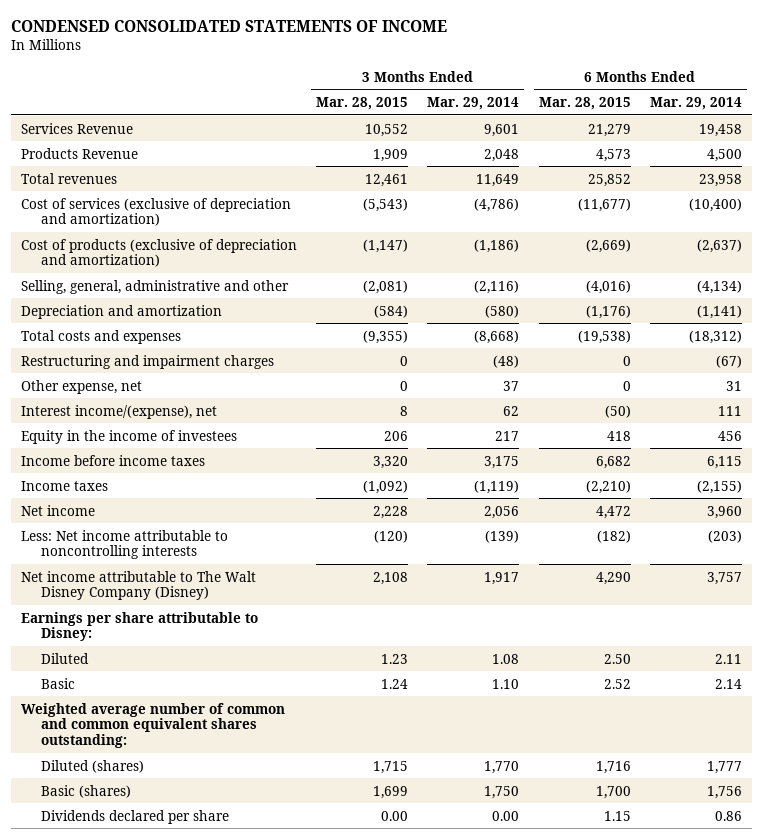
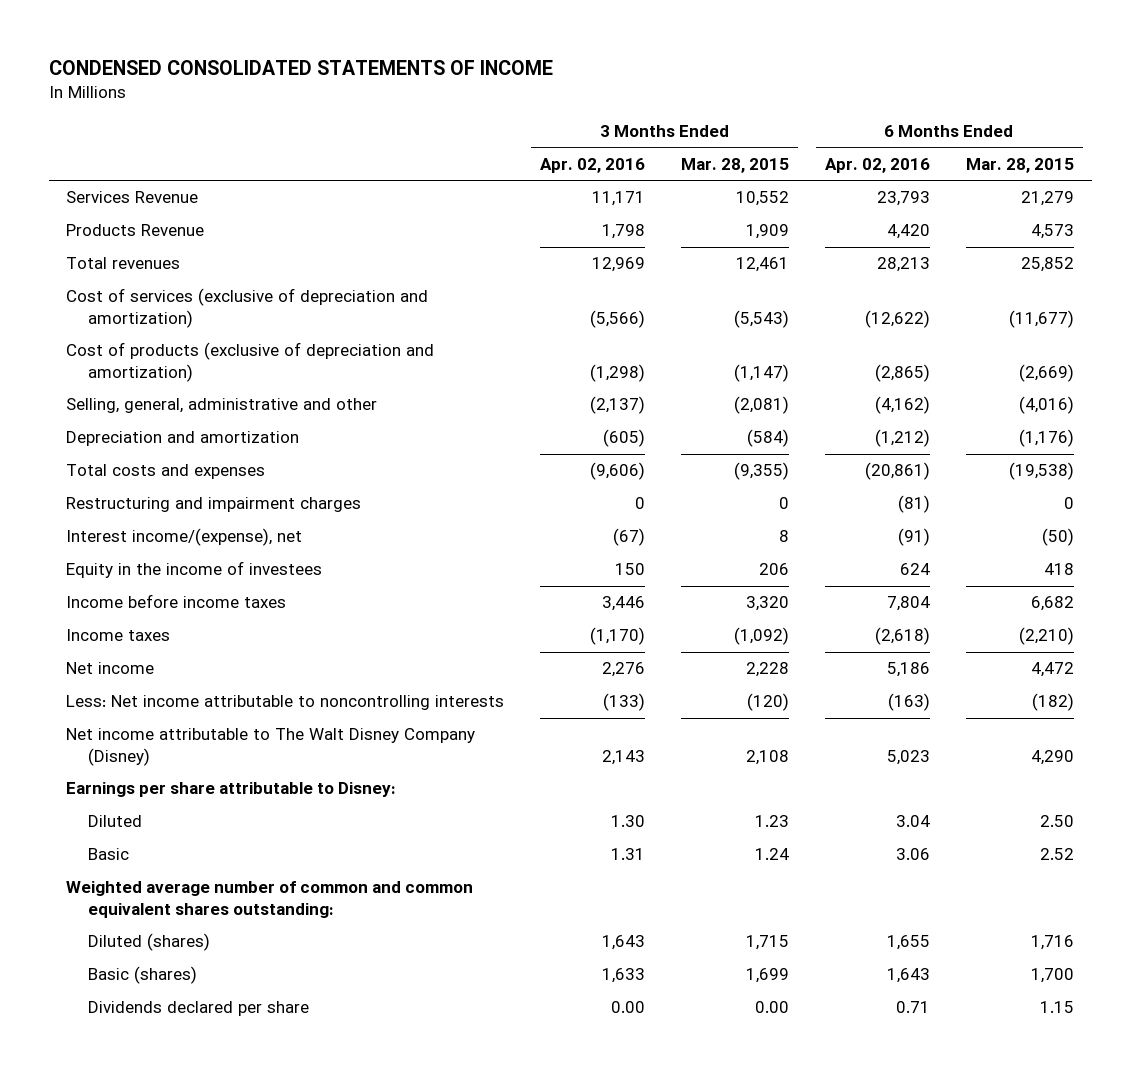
[427,96,520,110] Mar. 29, 2014 -> none
[650,96,743,110] Mar. 29, 2014 -> none
none -> [540,157,646,173] Apr. 02, 2016
none -> [825,157,931,173] Apr. 02, 2016
[20,379,142,394] Other expense, net -> none

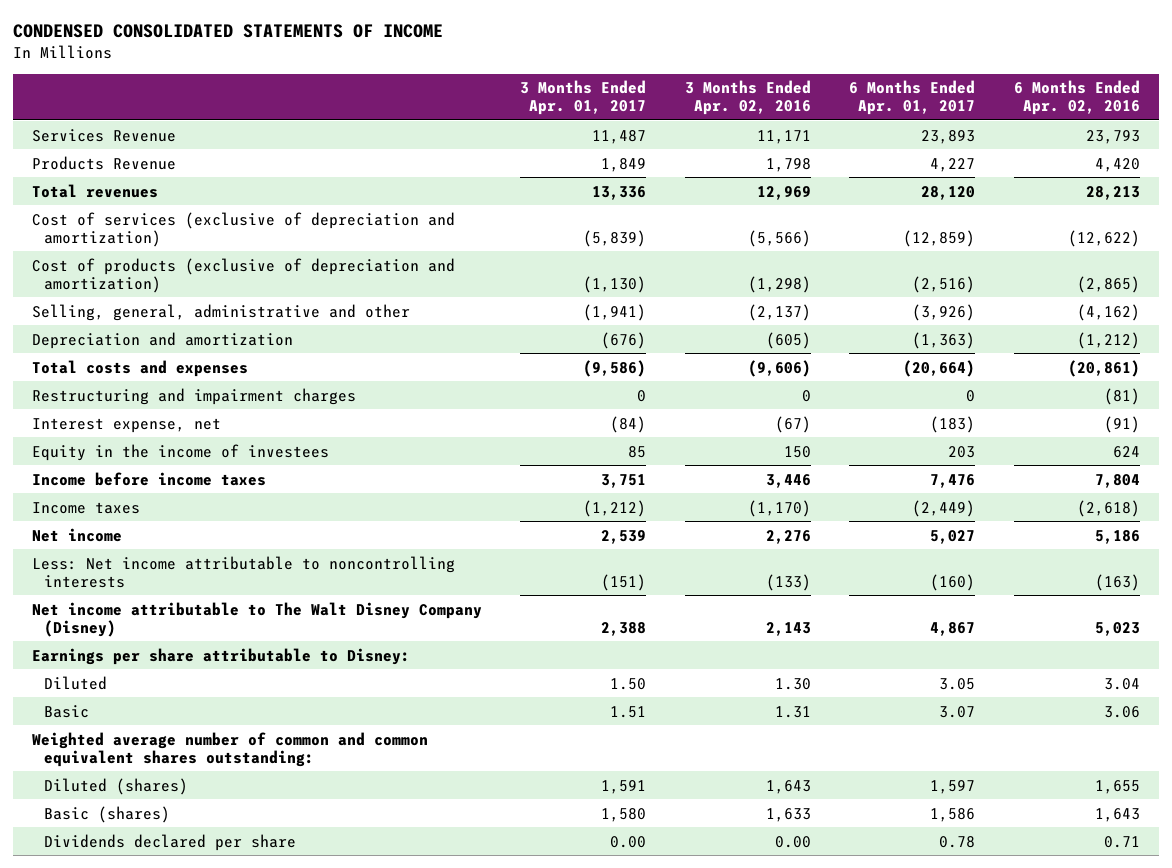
[681,157,790,173] Mar. 28, 2015 -> none
[965,157,1074,173] Mar. 28, 2015 -> none
none -> [520,80,647,116] 3 Months Ended Apr. 01, 2017
none -> [849,80,976,116] 6 Months Ended Apr. 01, 2017
[66,528,303,547] Interest income/(expense), net -> [32,417,222,433] Interest expense, net

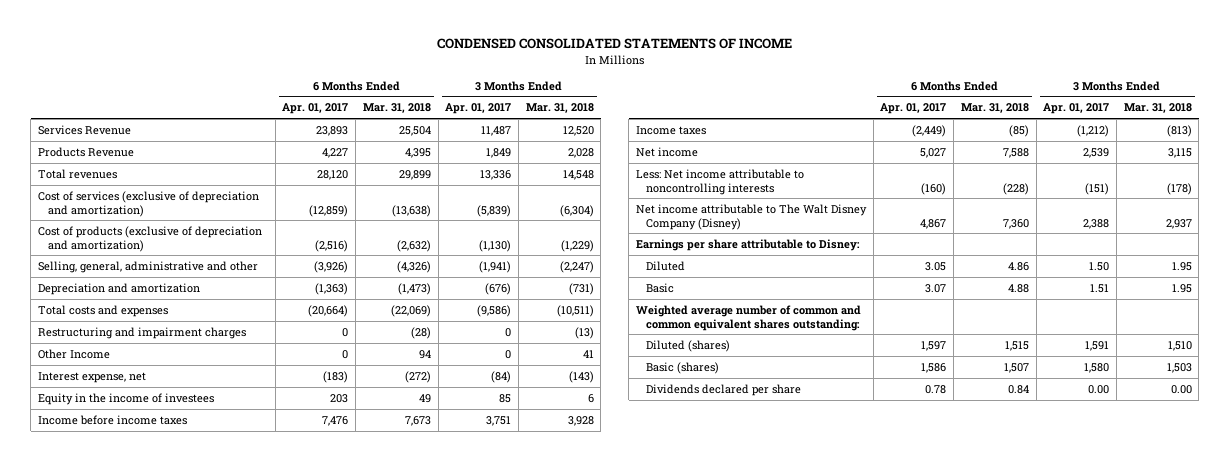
[684,80,811,116] 3 Months Ended Apr. 02, 2016 -> none
[1013,80,1140,116] 6 Months Ended Apr. 02, 2016 -> none
none -> [362,103,431,114] Mar. 31, 2018
none -> [525,103,594,114] Mar. 31, 2018
none -> [38,348,111,359] Other Income

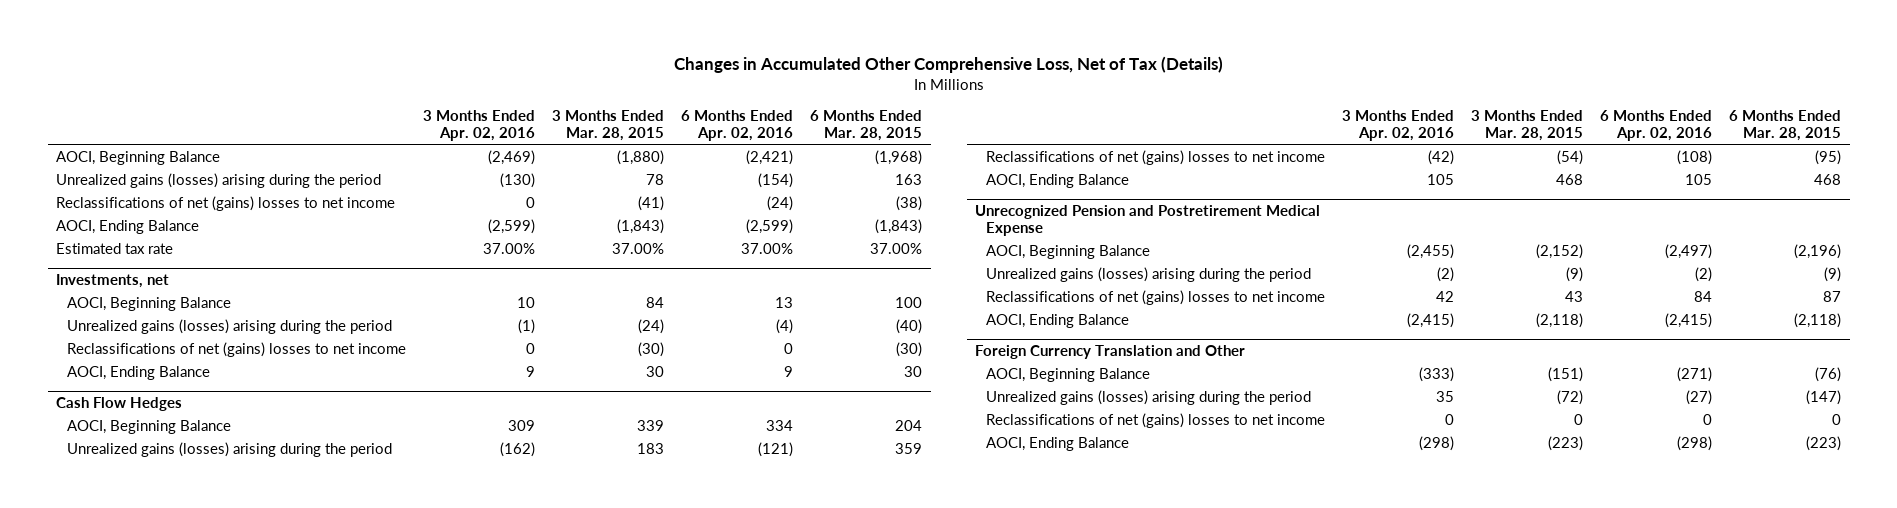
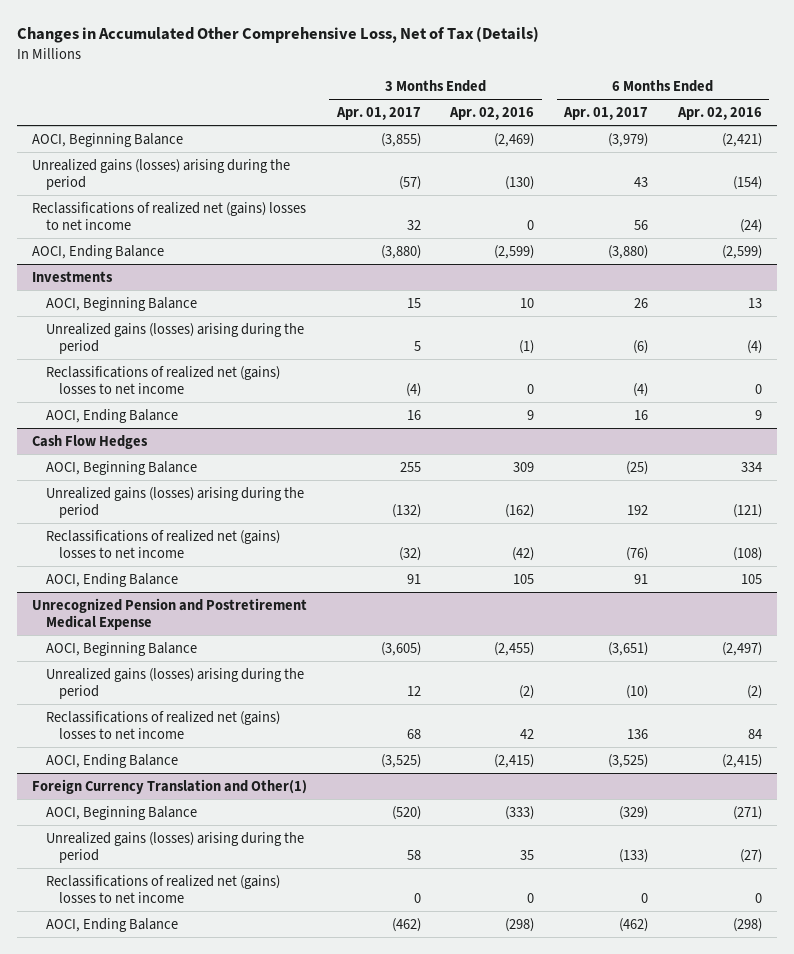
[552,109,665,141] 3 Months Ended Mar. 28, 2015 -> none
[810,109,923,141] 6 Months Ended Mar. 28, 2015 -> none
none -> [335,107,421,121] Apr. 01, 2017
none -> [563,107,649,121] Apr. 01, 2017
[56,195,396,211] Reclassifications of net (gains) losses to net income -> [31,201,306,231] Reclassifications of realized net (gains) losses to net income
[56,242,174,254] Estimated tax rate -> none
[56,274,170,289] Investments, net -> [31,270,113,282] Investments
[67,341,407,357] Reclassifications of net (gains) losses to net income -> [45,365,280,395] Reclassifications of realized net (gains) losses to net income
[986,149,1326,165] Reclassifications of net (gains) losses to net income -> [45,529,280,559] Reclassifications of realized net (gains) losses to net income
[986,289,1326,305] Reclassifications of net (gains) losses to net income -> [45,710,280,740] Reclassifications of realized net (gains) losses to net income
[975,345,1246,360] Foreign Currency Translation and Other -> [31,778,307,794] Foreign Currency Translation and Other(1)
[986,412,1326,428] Reclassifications of net (gains) losses to net income -> [45,874,280,904] Reclassifications of realized net (gains) losses to net income

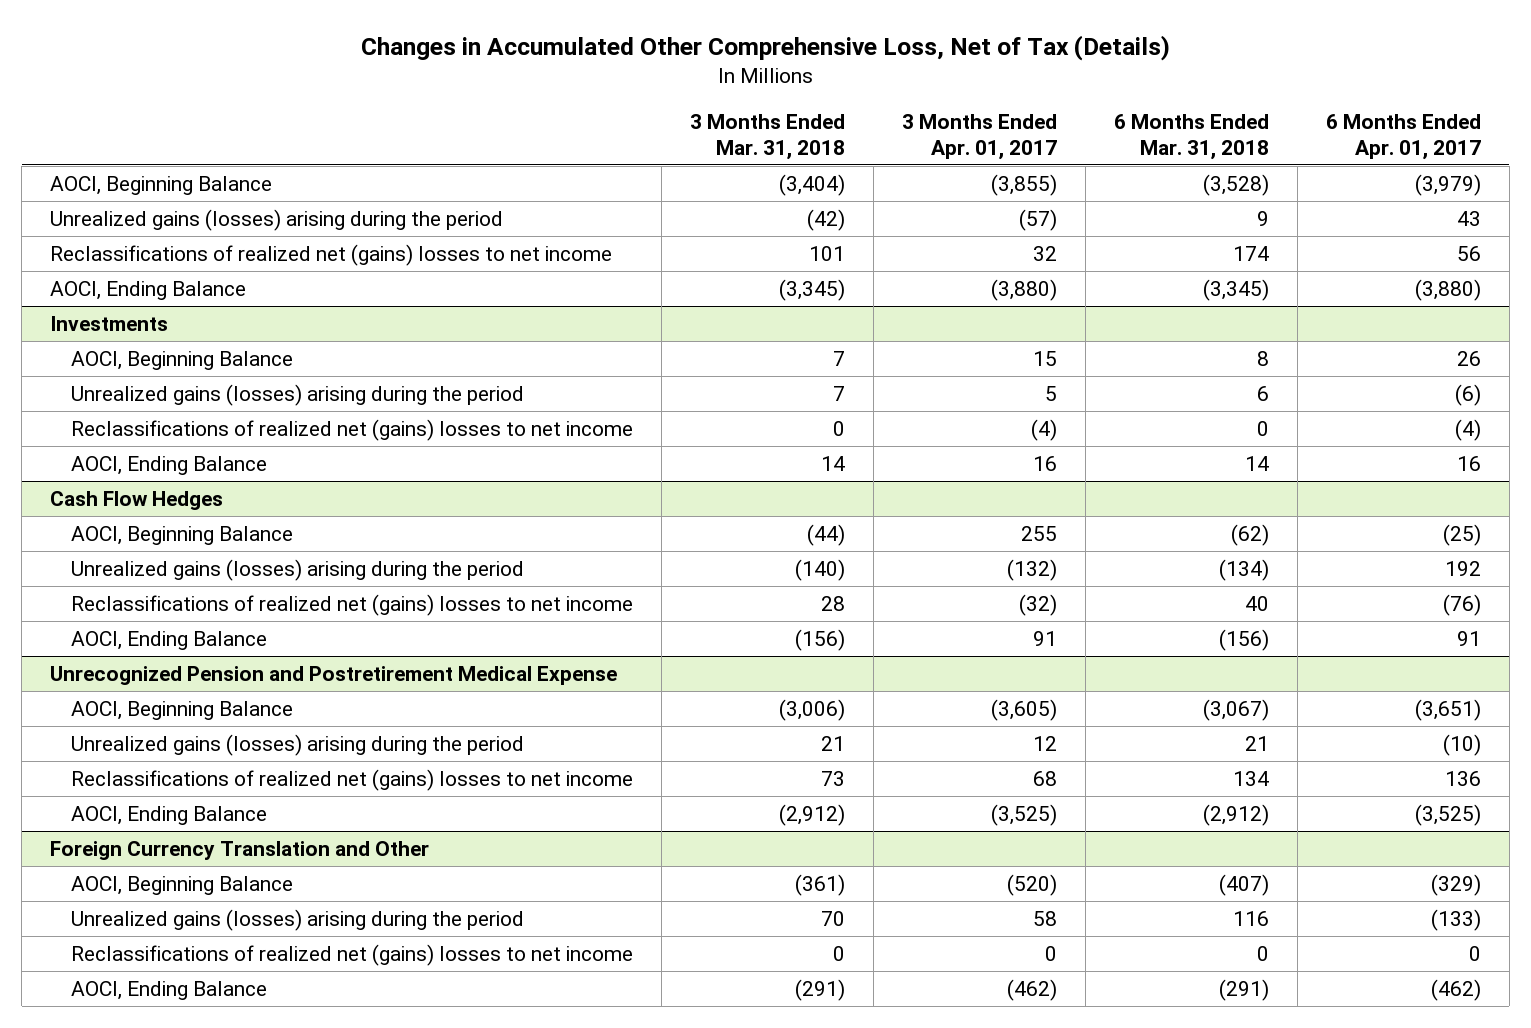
[449,107,535,121] Apr. 02, 2016 -> none
[676,107,762,121] Apr. 02, 2016 -> none
none -> [689,113,845,160] 3 Months Ended Mar. 31, 2018
none -> [1113,113,1269,160] 6 Months Ended Mar. 31, 2018
[31,778,307,794] Foreign Currency Translation and Other(1) -> [50,840,430,860] Foreign Currency Translation and Other

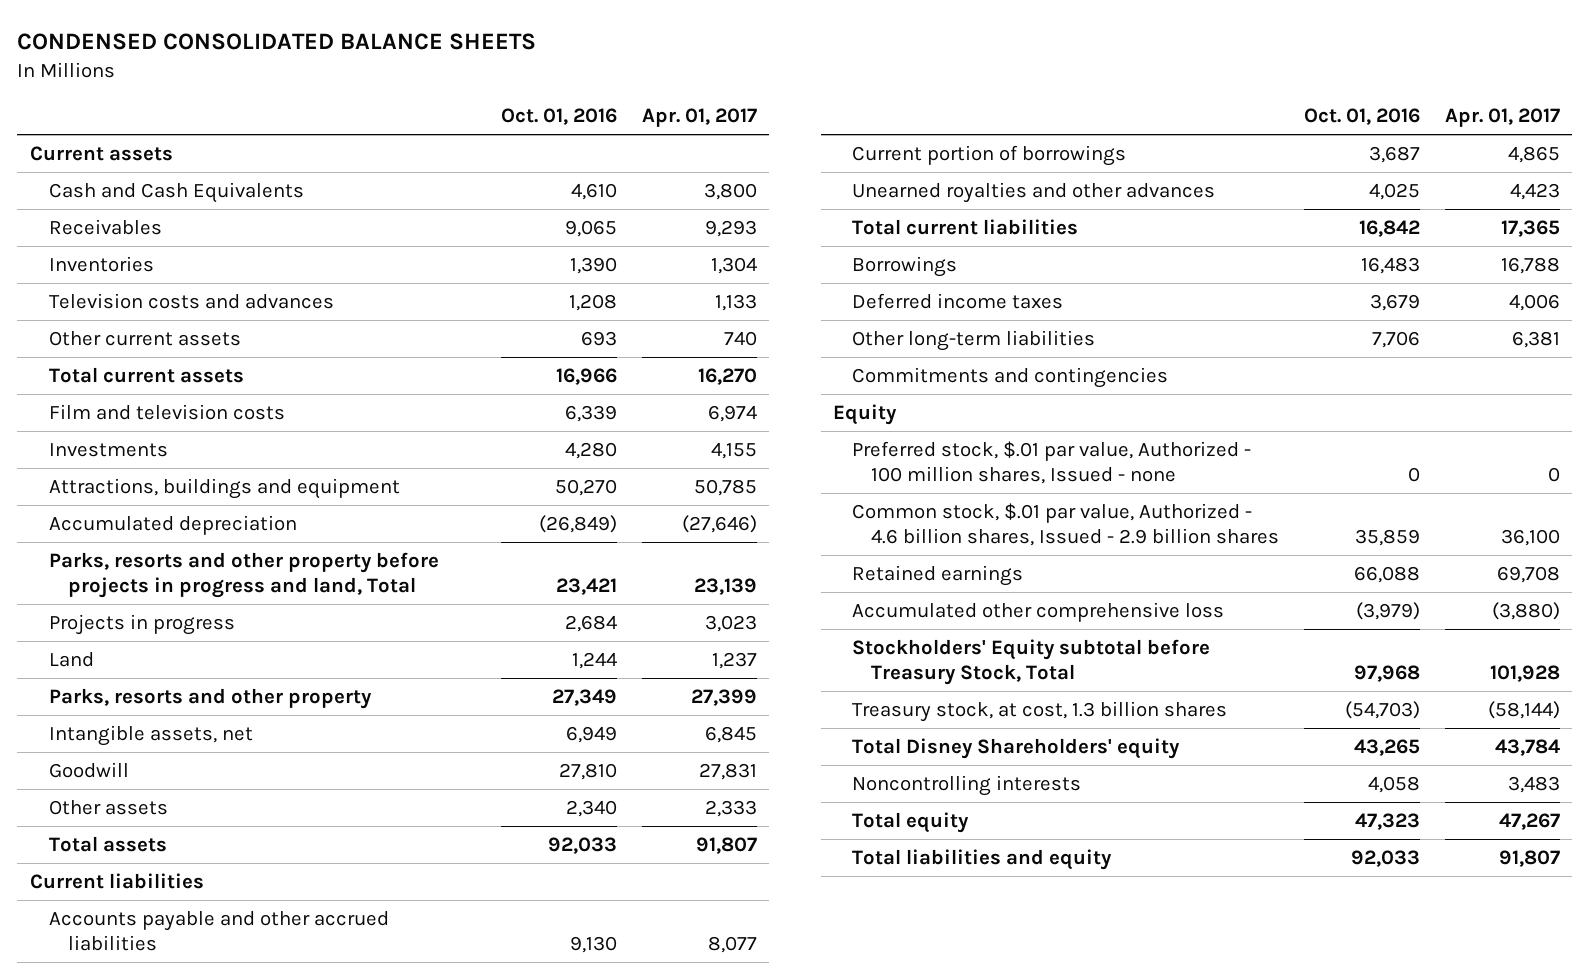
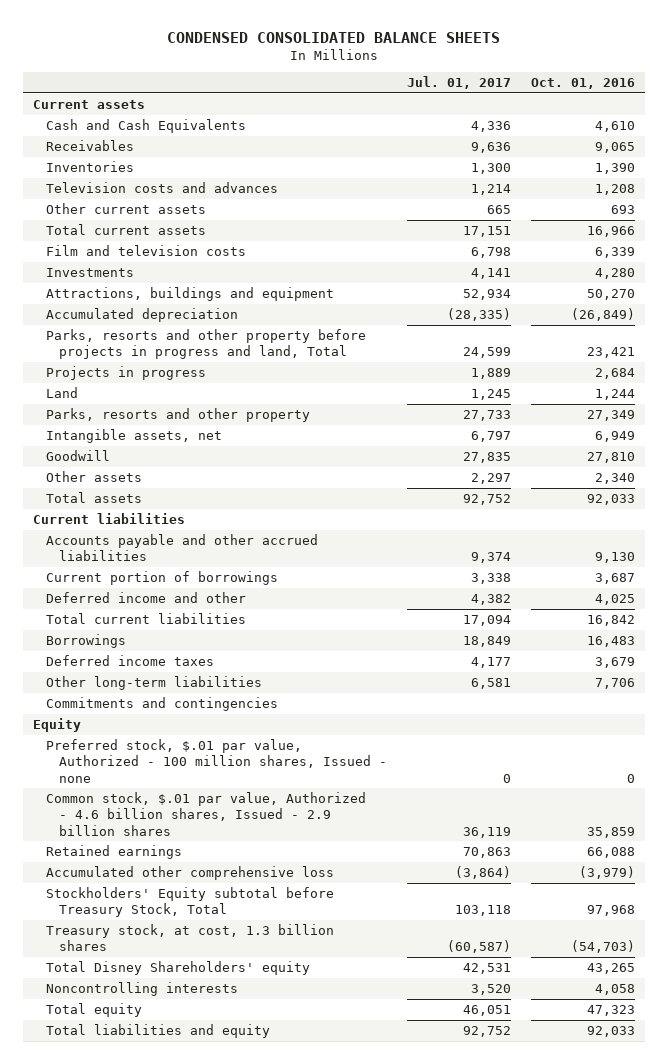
[641,108,757,128] Apr. 01, 2017 -> none
none -> [407,76,512,90] Jul. 01, 2017
[852,181,1216,203] Unearned royalties and other advances -> [45,591,246,603] Deferred income and other

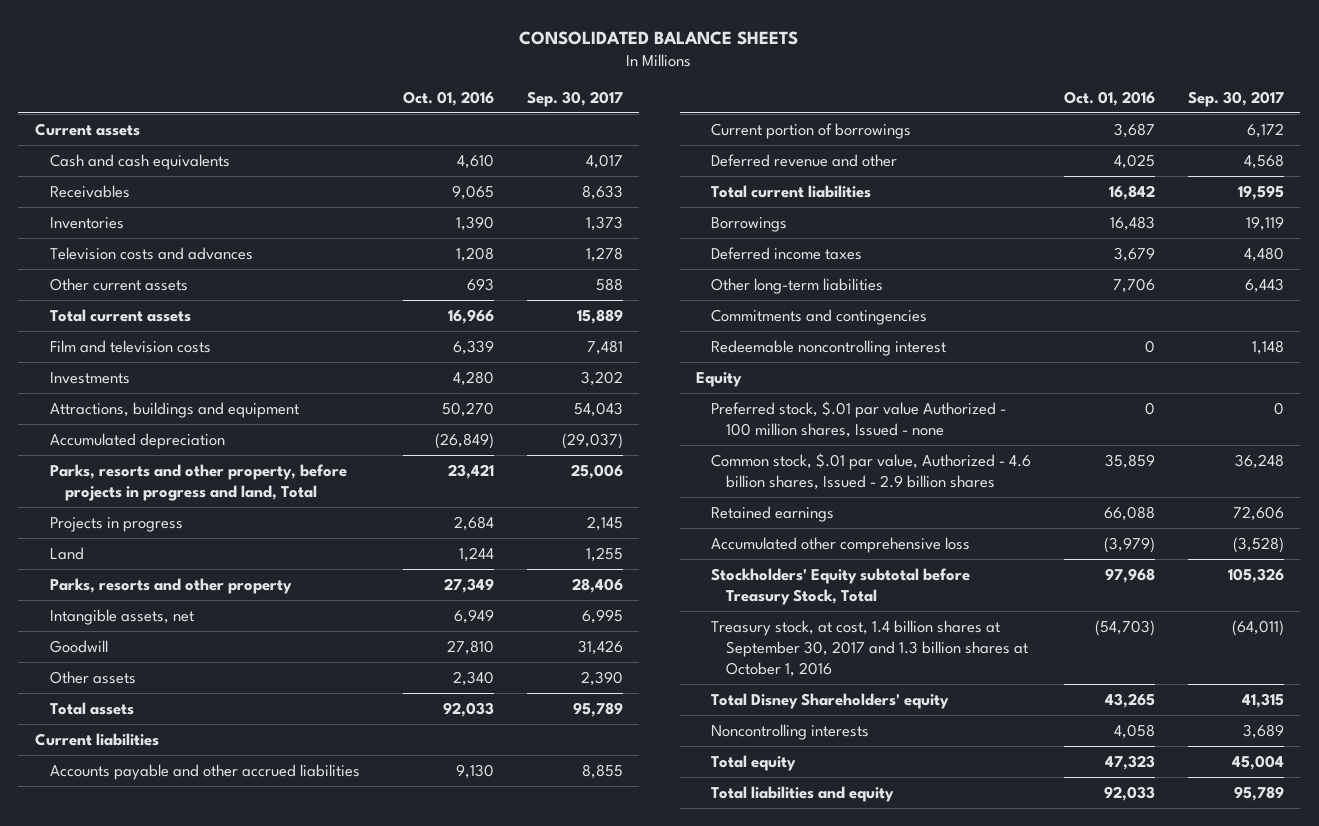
[167,31,501,43] CONDENSED CONSOLIDATED BALANCE SHEETS -> [519,30,799,45] CONSOLIDATED BALANCE SHEETS
[407,76,512,90] Jul. 01, 2017 -> none
none -> [526,90,623,107] Sep. 30, 2017
[45,118,246,133] Cash and Cash Equivalents -> [49,153,230,170] Cash and cash equivalents
[45,328,366,360] Parks, resorts and other property before projects in progress and land, Total -> [49,463,347,501] Parks, resorts and other property, before projects in progress and land, Total
[45,591,246,603] Deferred income and other -> [711,153,898,167] Deferred revenue and other
none -> [711,339,947,356] Redeemable noncontrolling interest
[45,738,387,783] Preferred stock, $.01 par value, Authorized - 100 million shares, Issued - none -> [711,400,1007,438] Preferred stock, $.01 par value Authorized - 100 million shares, Issued - none
[45,923,334,952] Treasury stock, at cost, 1.3 billion shares -> [711,619,1029,677] Treasury stock, at cost, 1.4 billion shares at September 30, 2017 and 1.3 billion shares at October 1, 2016

